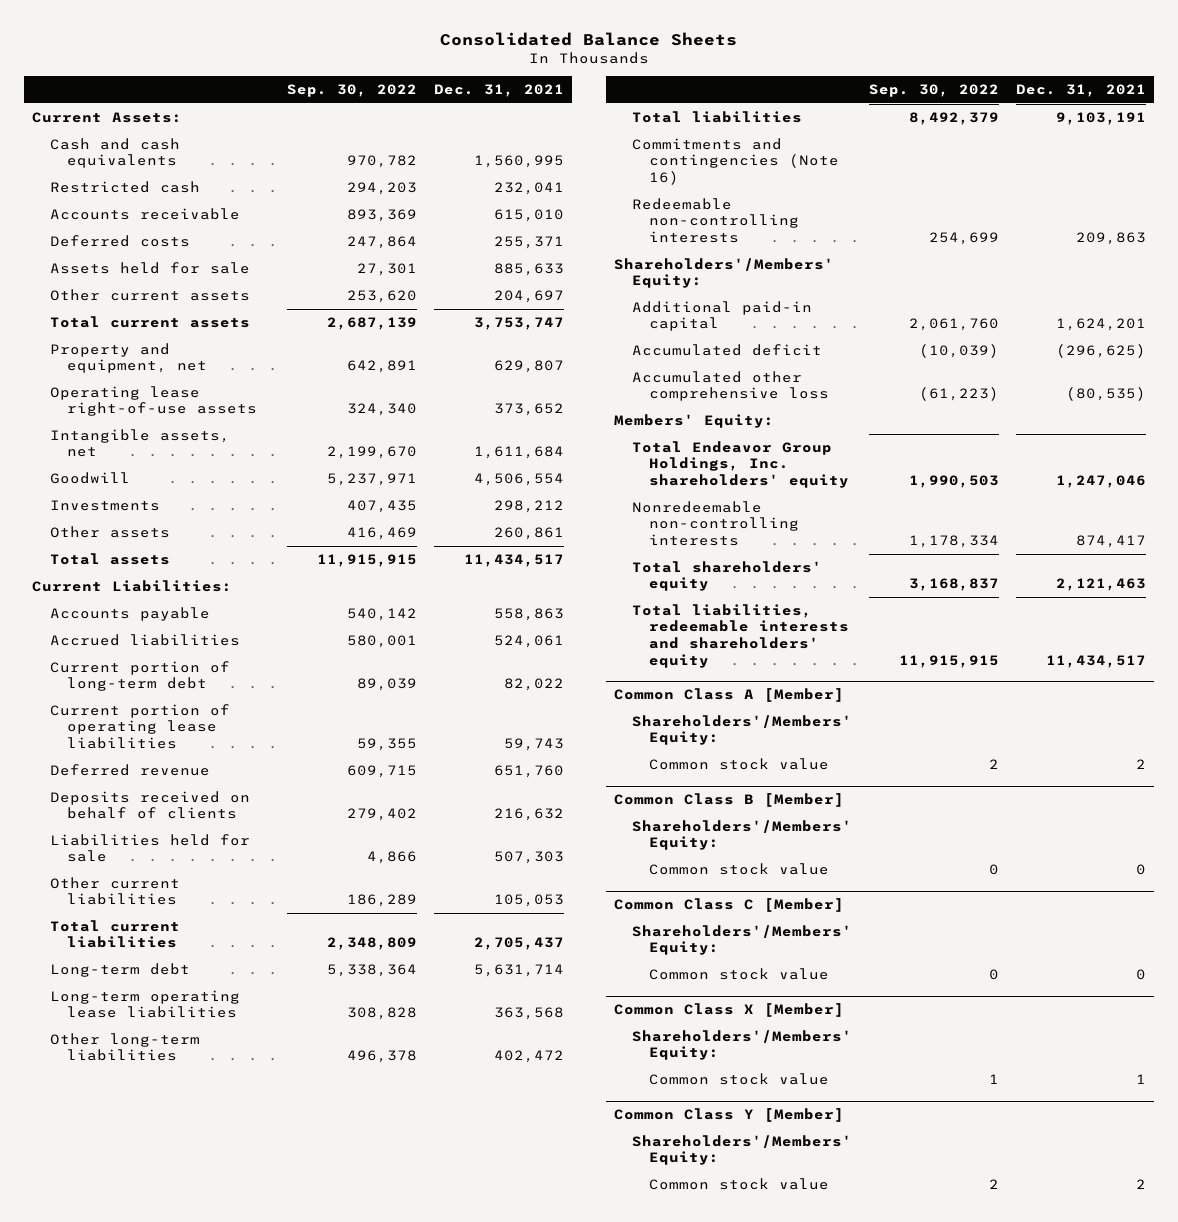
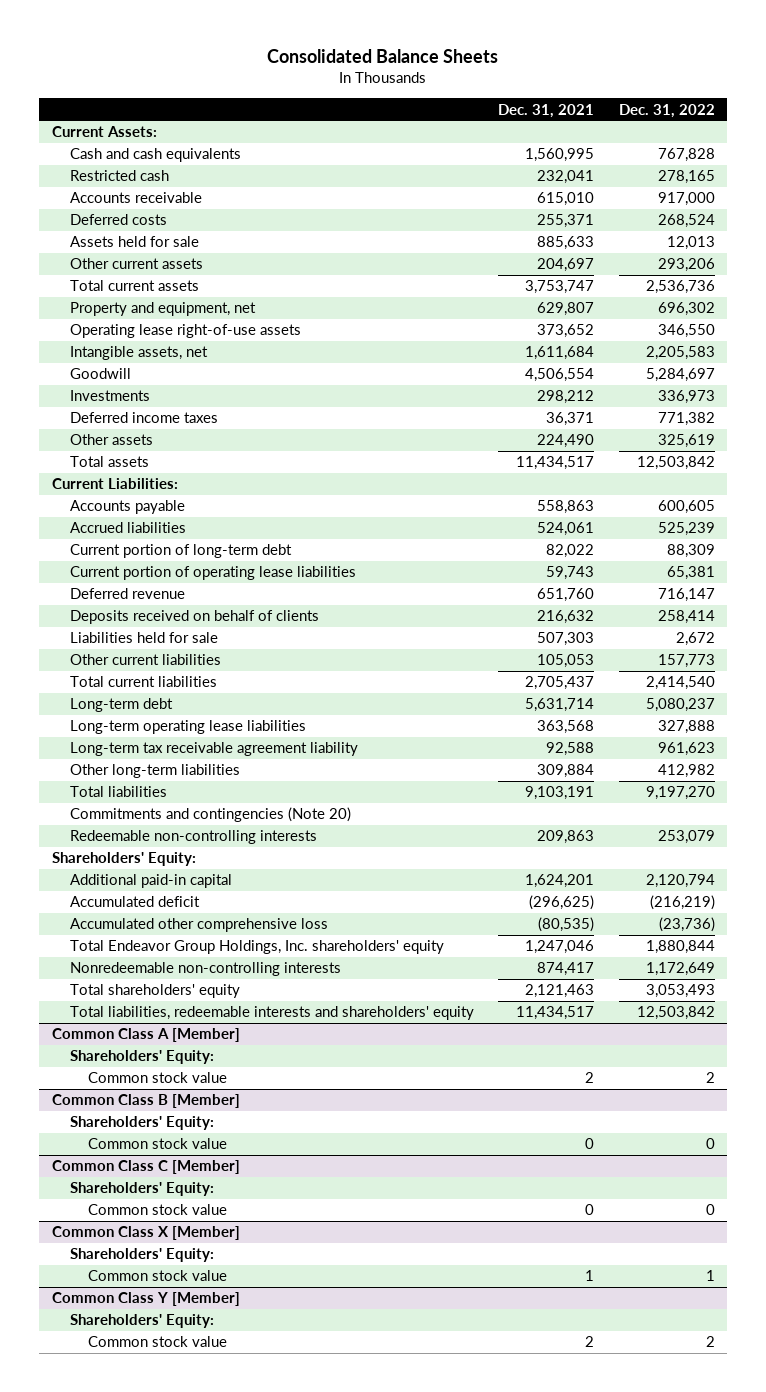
[286,84,417,98] Sep. 30, 2022 -> none
none -> [618,103,715,118] Dec. 31, 2022
none -> [69,412,218,424] Deferred income taxes
[493,526,564,540] 260,861 -> [537,434,595,449] 224,490
none -> [69,742,358,757] Long-term tax receivable agreement liability
[493,1050,564,1064] 402,472 -> [537,764,595,779] 309,884
[631,137,839,186] Commitments and contingencies (Note 16) -> [69,807,351,823] Commitments and contingencies (Note 20)
[614,257,835,289] Shareholders'/Members' Equity: -> [51,852,196,867] Shareholders' Equity:
[614,413,775,428] Members' Equity: -> none
[631,714,852,746] Shareholders'/Members' Equity: -> [69,1050,214,1065] Shareholders' Equity:
[631,819,852,851] Shareholders'/Members' Equity: -> [69,1116,214,1131] Shareholders' Equity:
[631,924,852,956] Shareholders'/Members' Equity: -> [69,1182,214,1197] Shareholders' Equity:
[631,1029,852,1061] Shareholders'/Members' Equity: -> [69,1248,214,1263] Shareholders' Equity:
[631,1134,852,1166] Shareholders'/Members' Equity: -> [69,1314,214,1329] Shareholders' Equity:

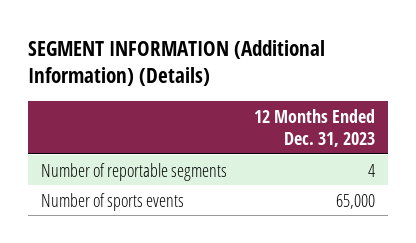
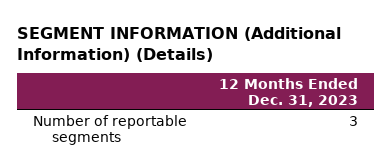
[41,192,185,211] Number of sports events -> none
[367,163,375,177] 4 -> [348,116,358,127] 3

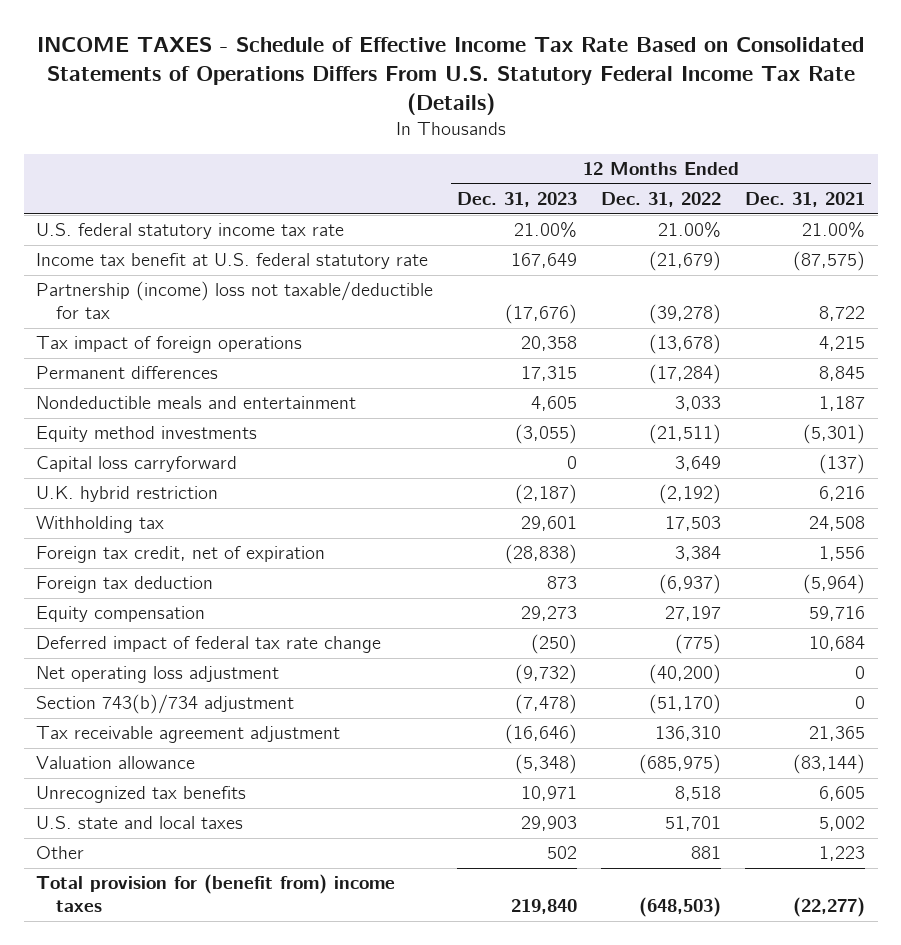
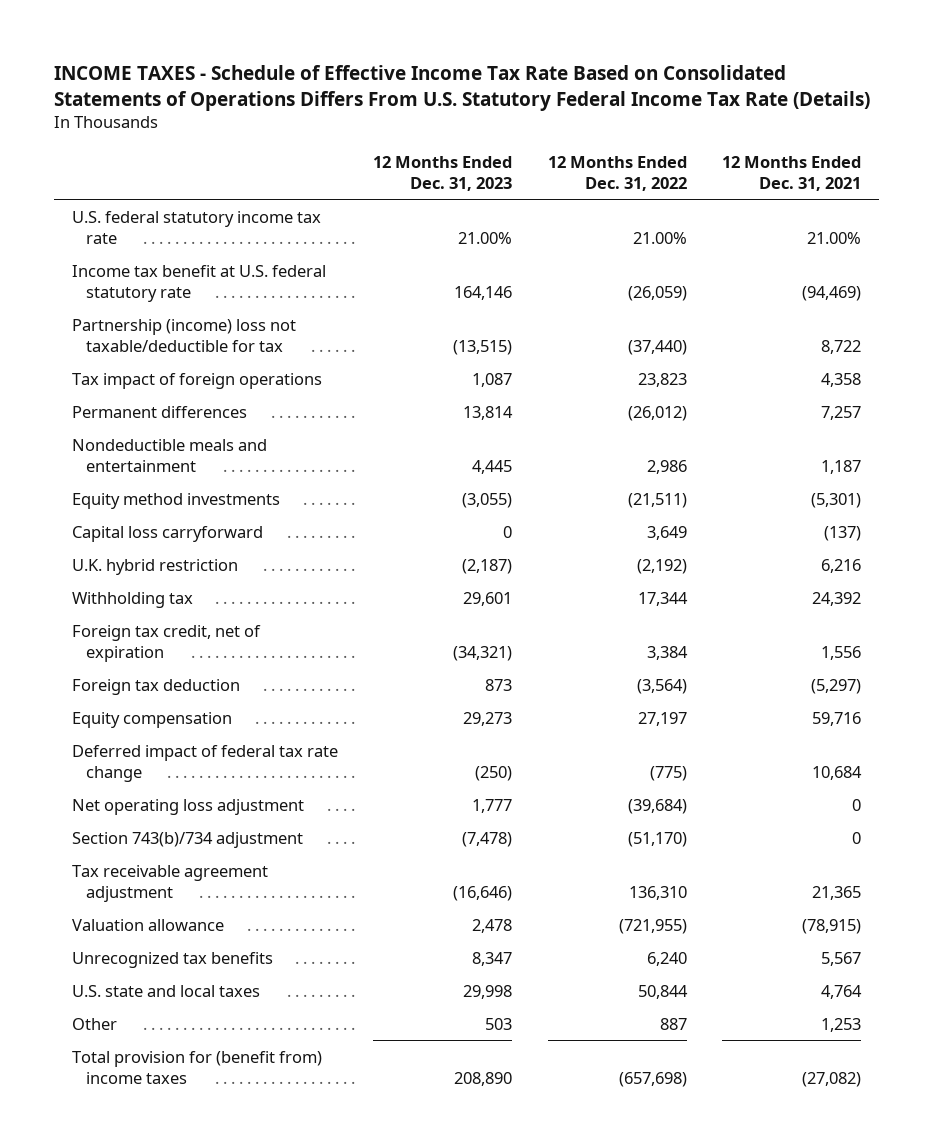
[510,253,577,269] 167,649 -> [454,285,513,300] 164,146
[649,251,722,272] (21,679) -> [627,285,687,301] (26,059)
[793,251,866,272] (87,575) -> [802,285,862,301] (94,469)
[504,303,577,324] (17,676) -> [453,339,513,355] (13,515)
[649,303,722,324] (39,278) -> [627,339,687,355] (37,440)
[520,336,577,352] 20,358 -> [472,372,513,387] 1,087
[649,334,722,355] (13,678) -> [637,372,687,387] 23,823
[819,336,866,352] 4,215 -> [821,372,862,387] 4,358
[520,366,577,382] 17,315 -> [463,405,514,420] 13,814
[649,364,722,385] (17,284) -> [627,405,687,421] (26,012)
[819,366,866,382] 8,845 -> [821,405,862,420] 7,257
[530,396,577,412] 4,605 -> [472,459,513,474] 4,445
[675,396,722,412] 3,033 -> [646,459,687,474] 2,986
[665,516,722,532] 17,503 -> [637,591,688,606] 17,344
[809,516,866,532] 24,508 -> [812,591,862,606] 24,392
[504,544,577,565] (28,838) -> [453,645,513,661] (34,321)
[659,574,722,595] (6,937) -> [636,678,687,694] (3,564)
[803,574,866,595] (5,964) -> [811,678,862,694] (5,297)
[514,664,577,685] (9,732) -> [472,798,513,813] 1,777
[649,664,722,685] (40,200) -> [627,798,687,814] (39,684)
[514,754,577,775] (5,348) -> [472,918,513,933] 2,478
[639,754,722,775] (685,975) -> [618,918,687,934] (721,955)
[793,754,866,775] (83,144) -> [802,918,862,934] (78,915)
[520,786,577,802] 10,971 -> [472,951,513,966] 8,347
[675,786,722,802] 8,518 -> [646,951,687,966] 6,240
[819,786,866,802] 6,605 -> [821,951,862,966] 5,567
[520,816,577,832] 29,903 -> [463,984,513,999] 29,998
[665,816,722,832] 51,701 -> [637,984,688,999] 50,844
[819,816,866,832] 5,002 -> [821,984,863,999] 4,764
[546,846,577,860] 502 -> [485,1017,513,1030] 503
[691,846,722,860] 881 -> [659,1017,687,1030] 887
[819,846,866,862] 1,223 -> [821,1017,862,1032] 1,253
[510,898,577,914] 219,840 -> [454,1071,513,1086] 208,890
[639,896,722,917] (648,503) -> [618,1071,687,1087] (657,698)
[793,896,866,917] (22,277) -> [802,1071,862,1087] (27,082)

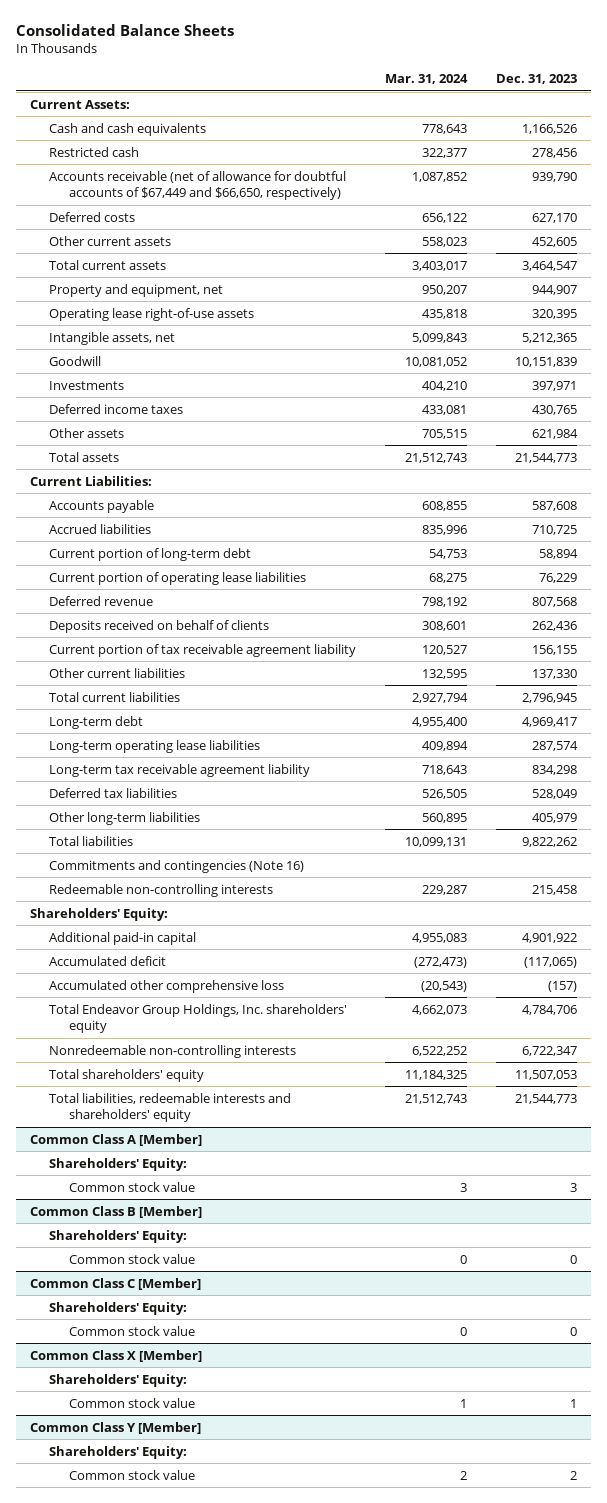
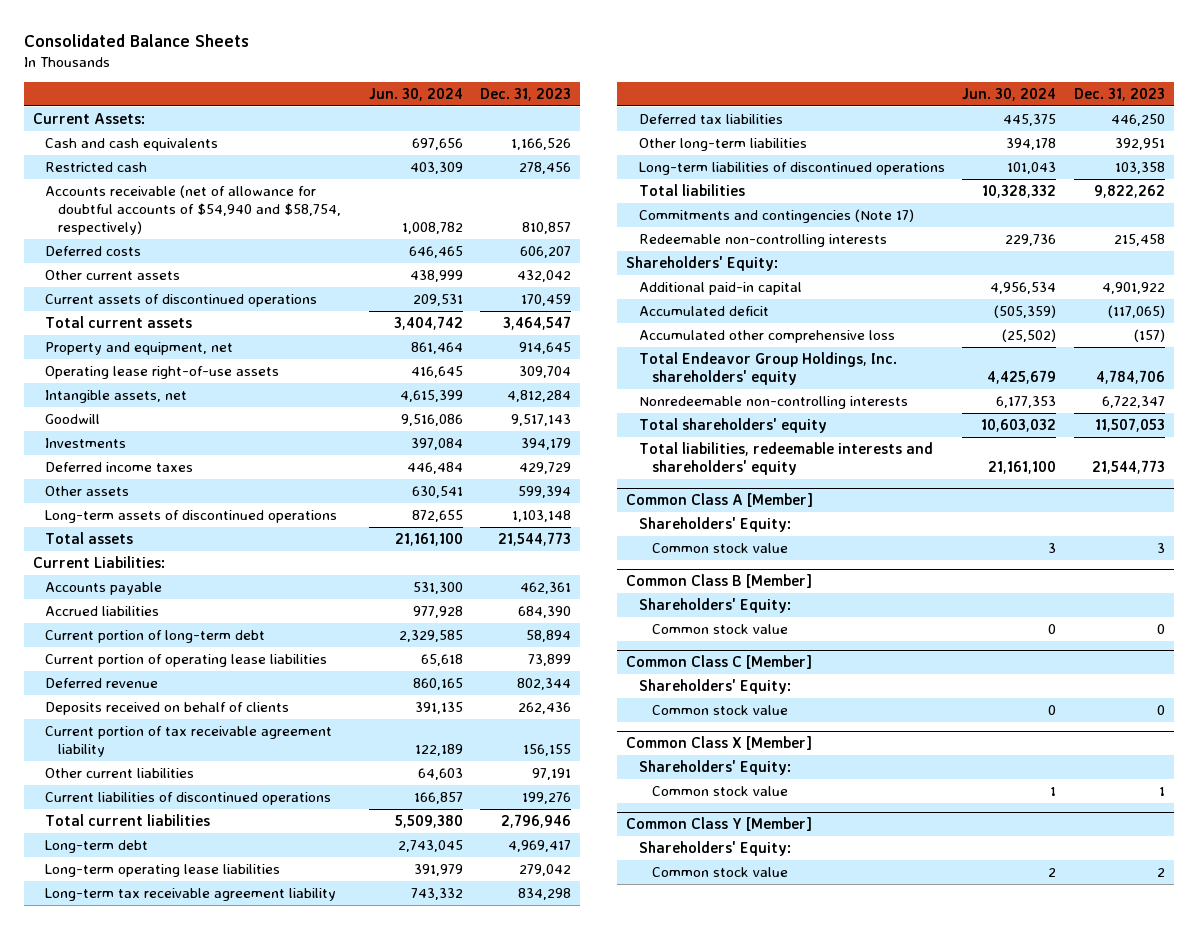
[385,74,469,85] Mar. 31, 2024 -> none
none -> [368,88,463,102] Jun. 30, 2024
[49,170,347,201] Accounts receivable (net of allowance for doubtful accounts of $67,449 and $66,650, respectively) -> [45,184,342,236] Accounts receivable (net of allowance for doubtful accounts of $54,940 and $58,754, respectively)
[531,171,577,182] 939,790 -> [522,222,572,235] 810,857
[531,212,577,223] 627,170 -> [520,245,572,258] 606,207
[531,236,577,247] 452,605 -> [517,269,572,282] 432,042
none -> [45,293,318,307] Current assets of discontinued operations
[531,284,577,295] 944,907 -> [519,341,572,354] 914,645
[531,308,577,319] 320,395 -> [519,365,572,378] 309,704
[521,332,577,343] 5,212,365 -> [507,389,572,402] 4,812,284
[514,356,577,367] 10,151,839 -> [511,413,572,426] 9,517,143
[531,380,577,391] 397,971 -> [521,437,572,450] 394,179
[531,404,577,415] 430,765 -> [519,461,572,474] 429,729
[531,428,578,439] 621,984 -> [518,485,572,498] 599,394
none -> [45,509,338,523] Long-term assets of discontinued operations
[531,500,577,511] 587,608 -> [520,581,572,594] 462,361
[531,524,577,535] 710,725 -> [518,605,572,618] 684,390
[538,572,577,583] 76,229 -> [528,653,572,666] 73,899
[531,596,577,607] 807,568 -> [517,677,572,690] 802,344
[531,668,577,679] 137,330 -> [532,767,572,780] 97,191
none -> [45,791,332,805] Current liabilities of discontinued operations
[521,692,577,703] 2,796,945 -> [501,813,572,828] 2,796,946
[531,740,578,751] 287,574 -> [519,863,572,876] 279,042
[531,788,577,799] 528,049 -> [1110,113,1165,126] 446,250
[531,812,577,823] 405,979 -> [1114,137,1165,150] 392,951
none -> [638,161,945,175] Long-term liabilities of discontinued operations
[49,859,305,873] Commitments and contingencies (Note 16) -> [638,208,914,223] Commitments and contingencies (Note 17)

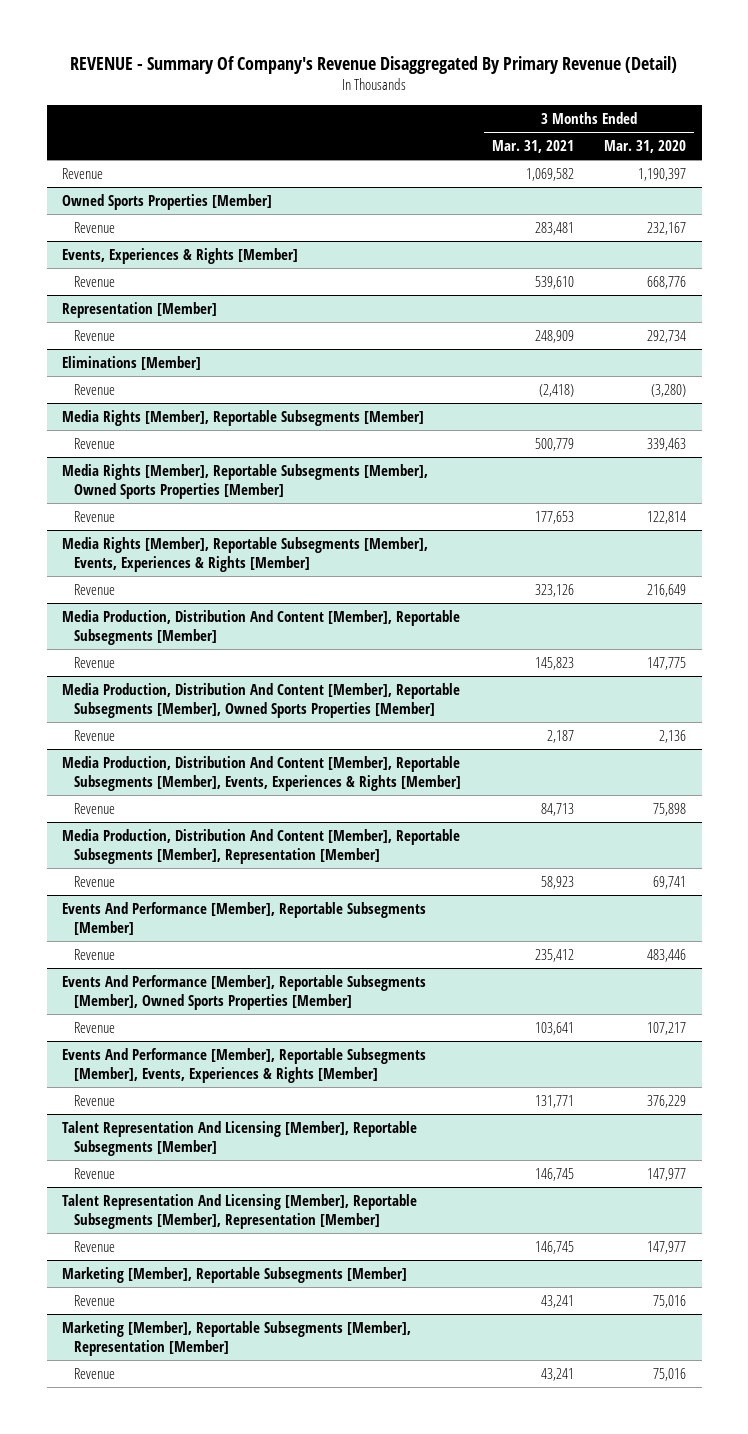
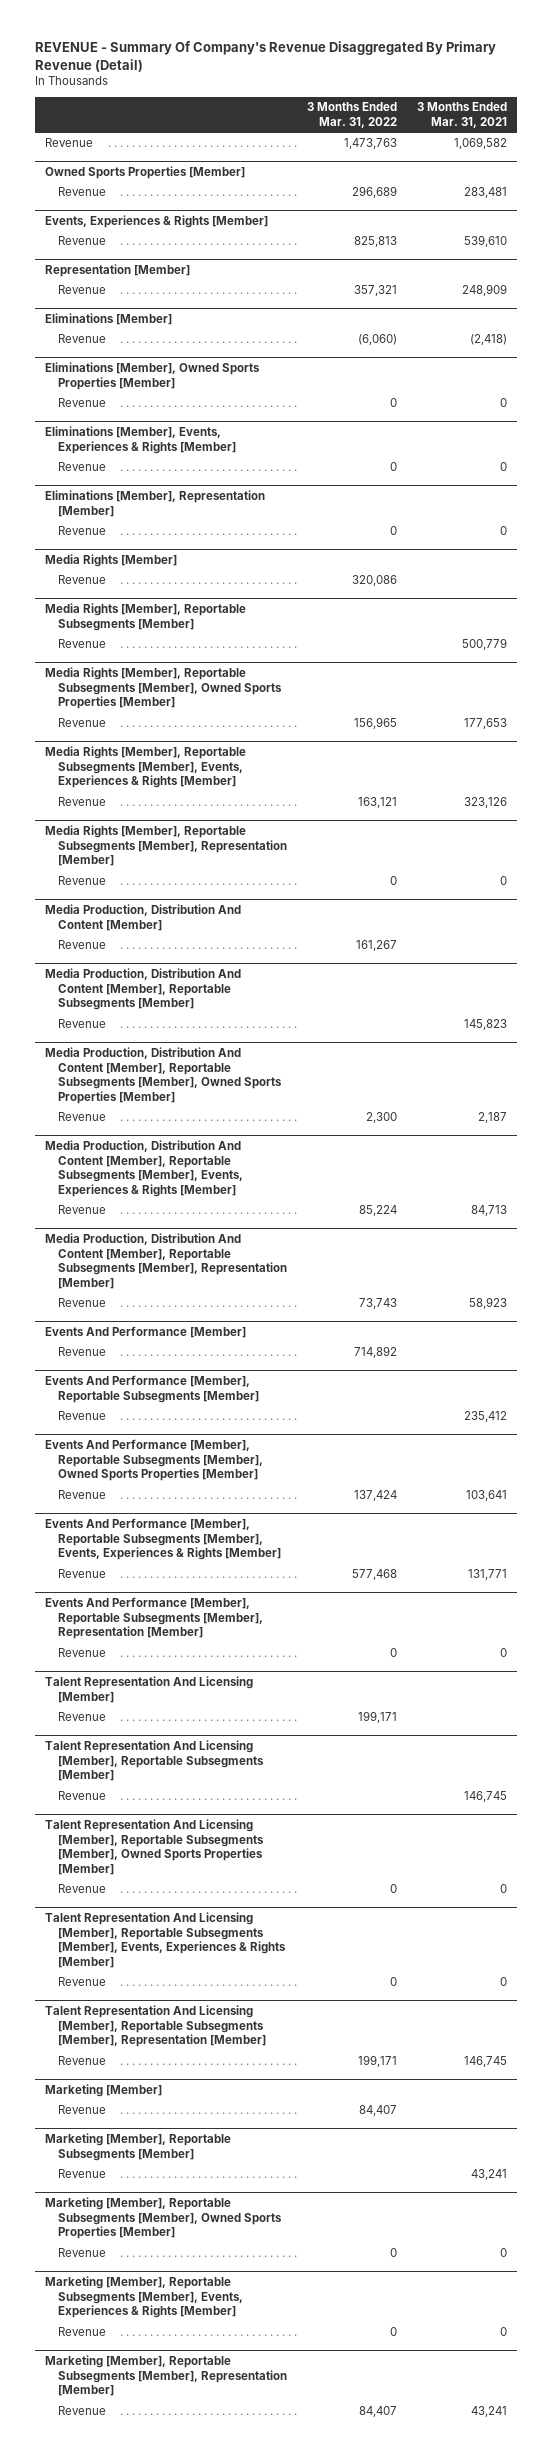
[604,139,687,153] Mar. 31, 2020 -> none
none -> [306,102,397,129] 3 Months Ended Mar. 31, 2022
none -> [44,361,260,390] Eliminations [Member], Owned Sports Properties [Member]
none -> [57,398,106,408] Revenue
none -> [44,425,236,454] Eliminations [Member], Events, Experiences & Rights [Member]
none -> [57,462,106,472] Revenue
none -> [44,489,265,517] Eliminations [Member], Representation [Member]
none -> [57,526,106,536] Revenue
none -> [44,553,177,567] Media Rights [Member]
none -> [57,575,106,585] Revenue
none -> [44,824,287,867] Media Rights [Member], Reportable Subsegments [Member], Representation [Member]
none -> [57,876,106,886] Revenue
none -> [44,903,241,931] Media Production, Distribution And Content [Member]
none -> [57,940,106,950] Revenue
none -> [44,1325,246,1338] Events And Performance [Member]
none -> [57,1347,106,1357] Revenue
none -> [44,1596,263,1640] Events And Performance [Member], Reportable Subsegments [Member], Representation [Member]
none -> [57,1648,106,1658] Revenue
none -> [44,1675,253,1703] Talent Representation And Licensing [Member]
none -> [57,1712,106,1722] Revenue
none -> [44,1818,264,1876] Talent Representation And Licensing [Member], Reportable Subsegments [Member], Owned Sports Properties [Member]
none -> [57,1884,106,1894] Revenue
none -> [44,1911,286,1969] Talent Representation And Licensing [Member], Reportable Subsegments [Member], Events, Experiences & Rights [Member]
none -> [57,1977,106,1987] Revenue
none -> [44,2083,162,2097] Marketing [Member]
none -> [57,2105,106,2115] Revenue
none -> [44,2196,282,2240] Marketing [Member], Reportable Subsegments [Member], Owned Sports Properties [Member]
none -> [57,2248,106,2258] Revenue
none -> [44,2275,243,2319] Marketing [Member], Reportable Subsegments [Member], Events, Experiences & Rights [Member]
none -> [57,2327,106,2337] Revenue

